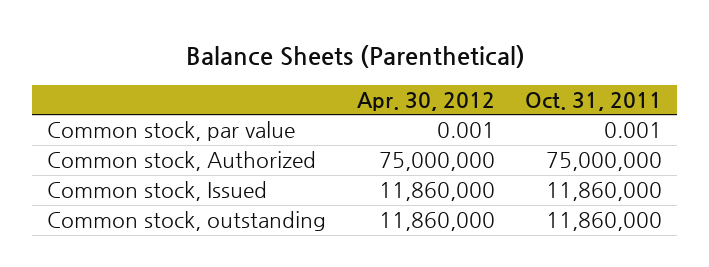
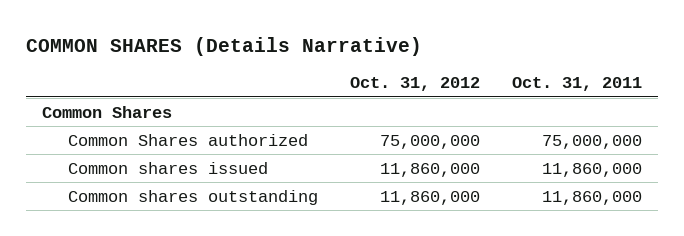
[185,45,525,69] Balance Sheets (Parenthetical) -> [25,36,422,56] COMMON SHARES (Details Narrative)
[356,91,495,111] Apr. 30, 2012 -> none
none -> [350,77,481,92] Oct. 31, 2012
[47,121,296,142] Common stock, par value -> none
none -> [41,105,172,118] Common Shares
[47,151,317,172] Common stock, Authorized -> [68,133,309,146] Common Shares authorized
[47,181,268,202] Common stock, Issued -> [68,161,269,174] Common shares issued
[47,211,327,232] Common stock, outstanding -> [68,189,319,205] Common shares outstanding

